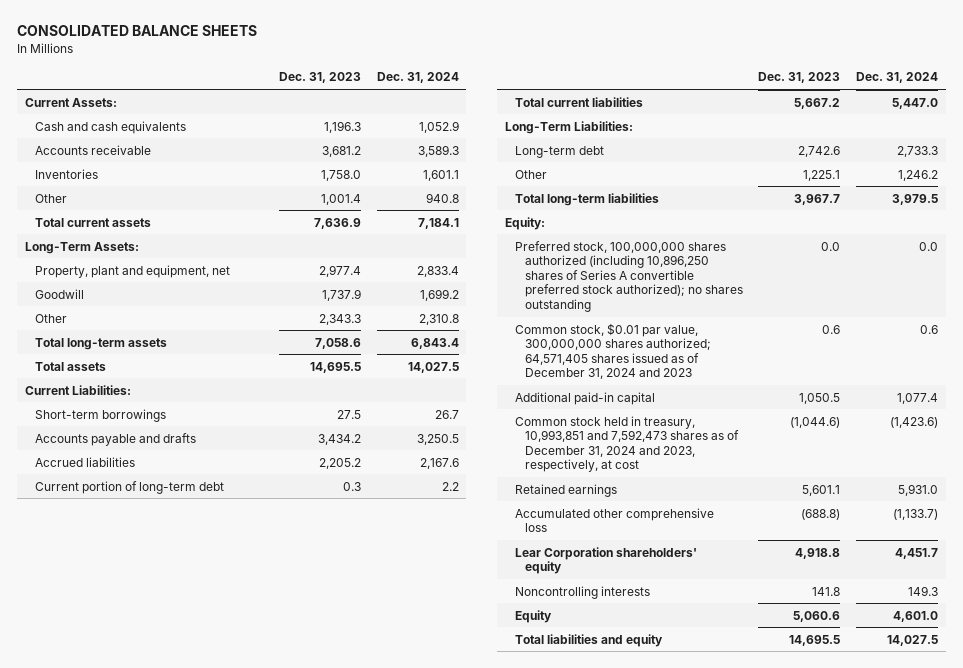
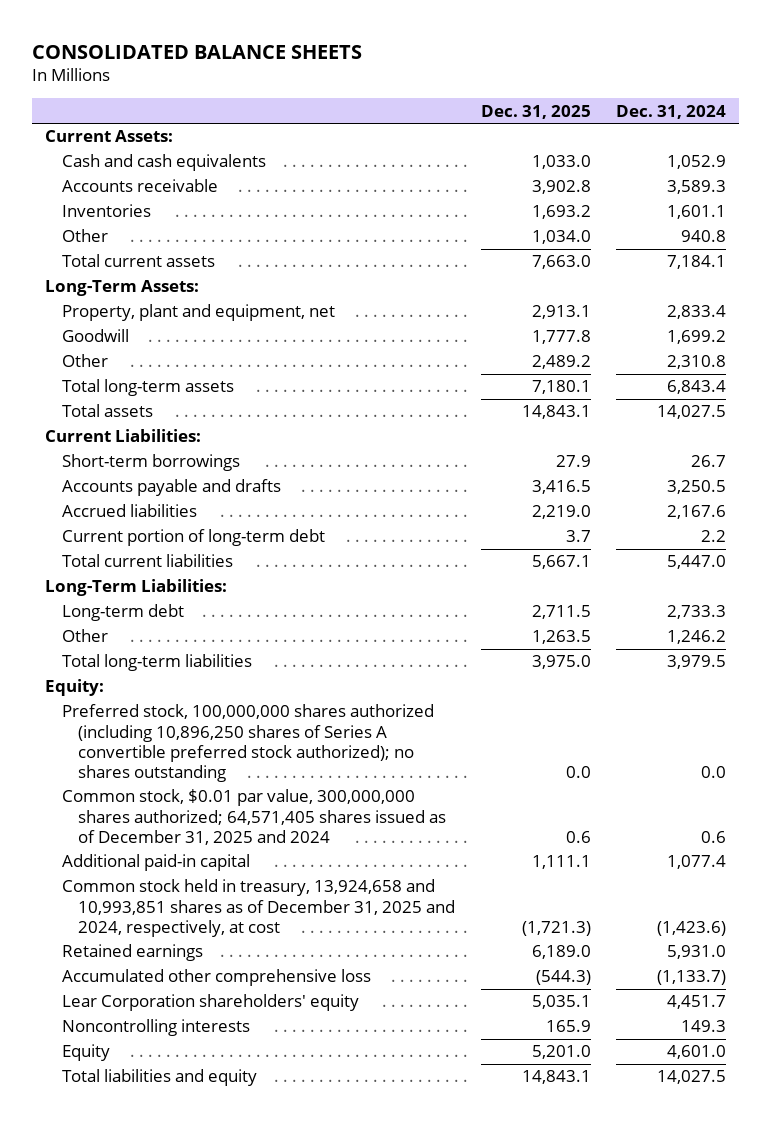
[278,72,361,84] Dec. 31, 2023 -> none
none -> [480,104,591,119] Dec. 31, 2025
[514,322,711,380] Common stock, $0.01 par value, 300,000,000 shares authorized; 64,571,405 shares issued as of December 31, 2024 and 2023 -> [61,789,447,845] Common stock, $0.01 par value, 300,000,000 shares authorized; 64,571,405 shares issued as of December 31, 2025 and 2024
[514,415,739,473] Common stock held in treasury, 10,993,851 and 7,592,473 shares as of December 31, 2024 and 2023, respectively, at cost -> [61,879,456,937] Common stock held in treasury, 13,924,658 and 10,993,851 shares as of December 31, 2025 and 2024, respectively, at cost

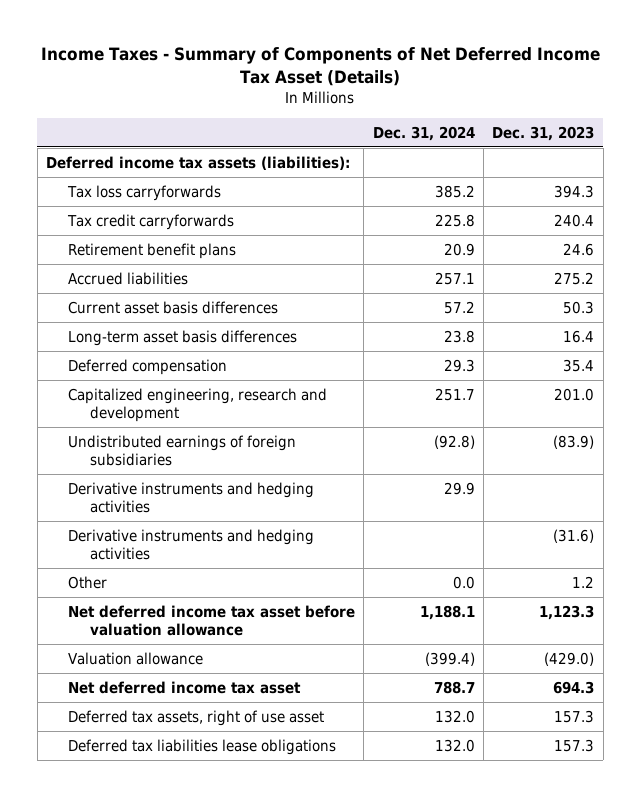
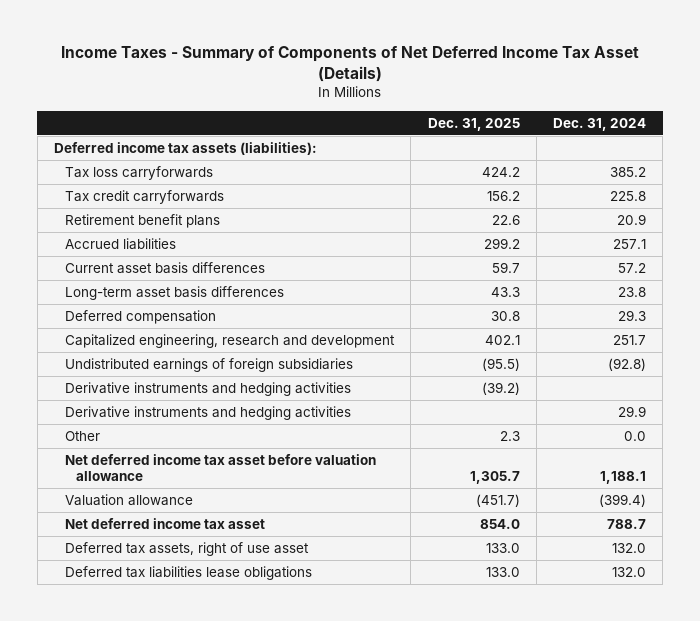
[492,125,595,141] Dec. 31, 2023 -> none
none -> [427,117,520,131] Dec. 31, 2025
[68,482,315,513] Derivative instruments and hedging activities -> [65,405,352,420] Derivative instruments and hedging activities

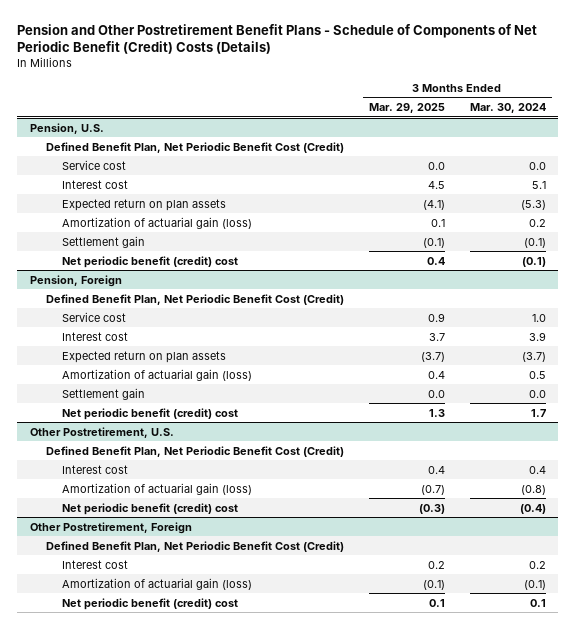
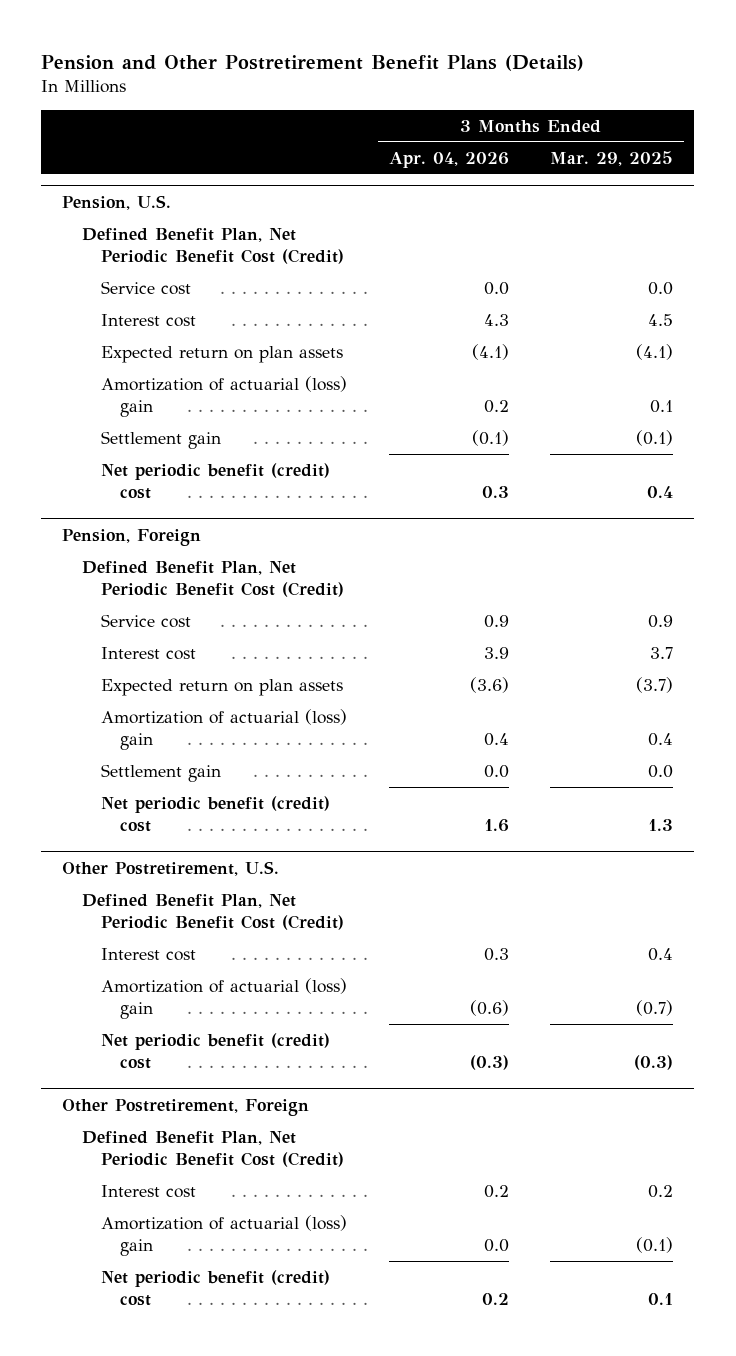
[17,23,538,54] Pension and Other Postretirement Benefit Plans - Schedule of Components of Net Periodic Benefit (Credit) Costs (Details) -> [41,54,585,71] Pension and Other Postretirement Benefit Plans (Details)
[469,103,546,114] Mar. 30, 2024 -> none
none -> [388,151,509,168] Apr. 04, 2026
[61,216,252,229] Amortization of actuarial gain (loss) -> [100,376,347,417] Amortization of actuarial (loss) gain
[61,368,252,381] Amortization of actuarial gain (loss) -> [100,709,347,750] Amortization of actuarial (loss) gain
[61,482,252,495] Amortization of actuarial gain (loss) -> [100,978,347,1019] Amortization of actuarial (loss) gain
[61,577,252,590] Amortization of actuarial gain (loss) -> [100,1215,347,1256] Amortization of actuarial (loss) gain

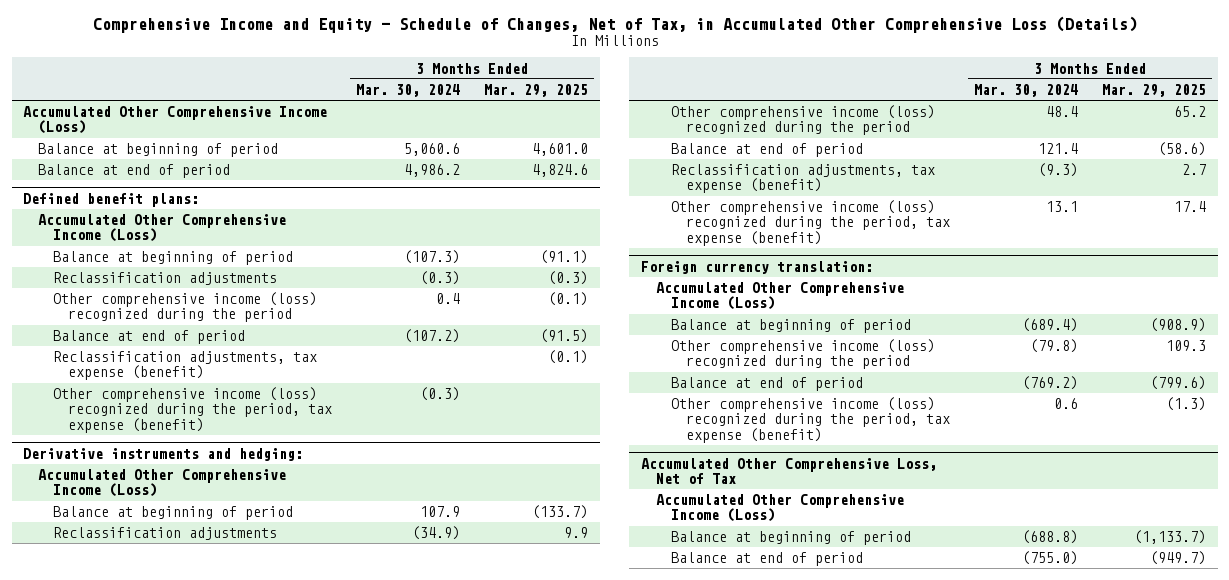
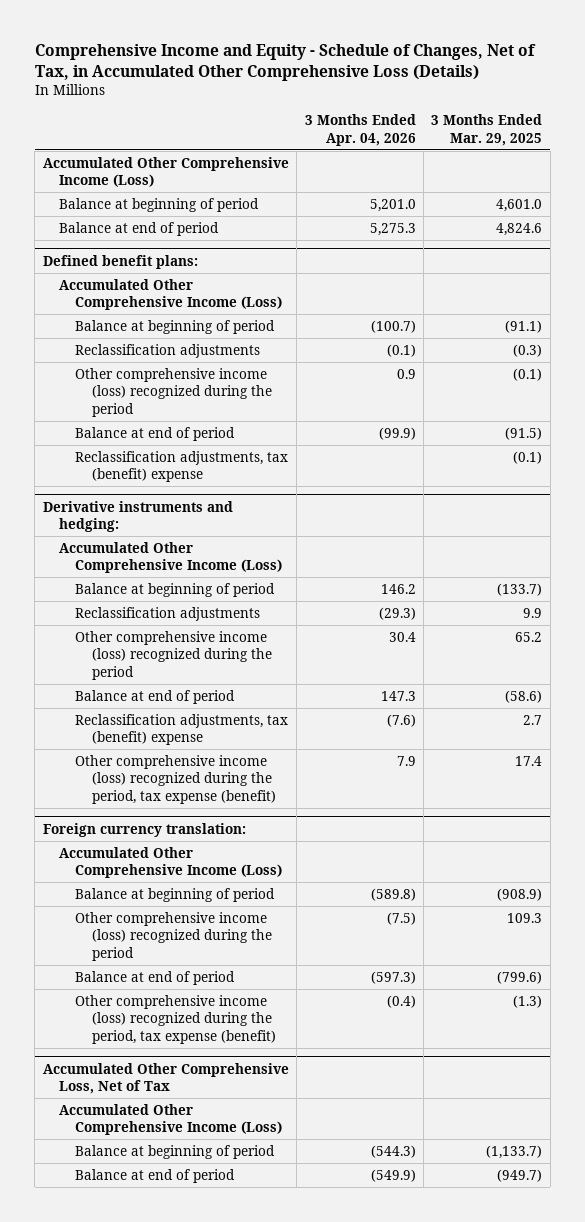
[356,83,461,97] Mar. 30, 2024 -> none
none -> [304,114,416,146] 3 Months Ended Apr. 04, 2026
[53,387,333,433] Other comprehensive income (loss) recognized during the period, tax expense (benefit) -> none
[53,351,318,381] Reclassification adjustments, tax expense (benefit) -> [75,450,289,483] Reclassification adjustments, tax (benefit) expense
[671,164,936,194] Reclassification adjustments, tax expense (benefit) -> [75,713,289,746] Reclassification adjustments, tax (benefit) expense

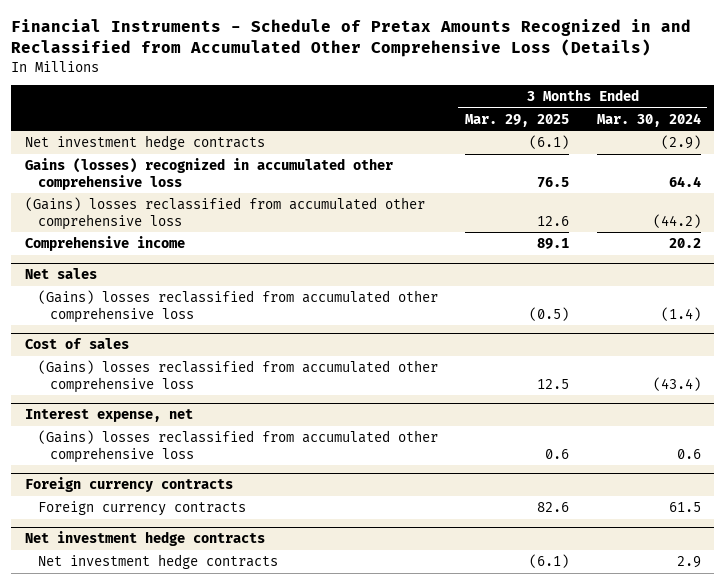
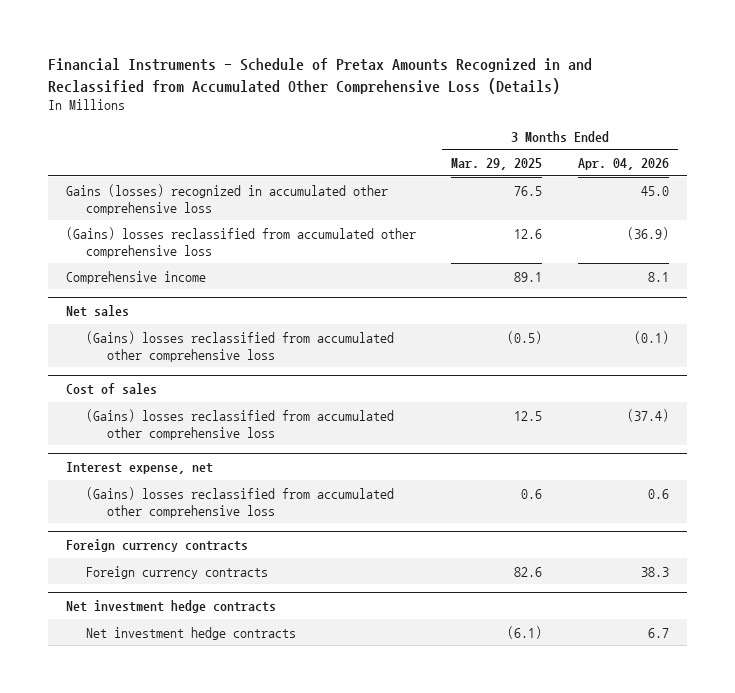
[596,112,701,127] Mar. 30, 2024 -> none
none -> [578,158,670,171] Apr. 04, 2026
[24,135,265,151] Net investment hedge contracts -> none

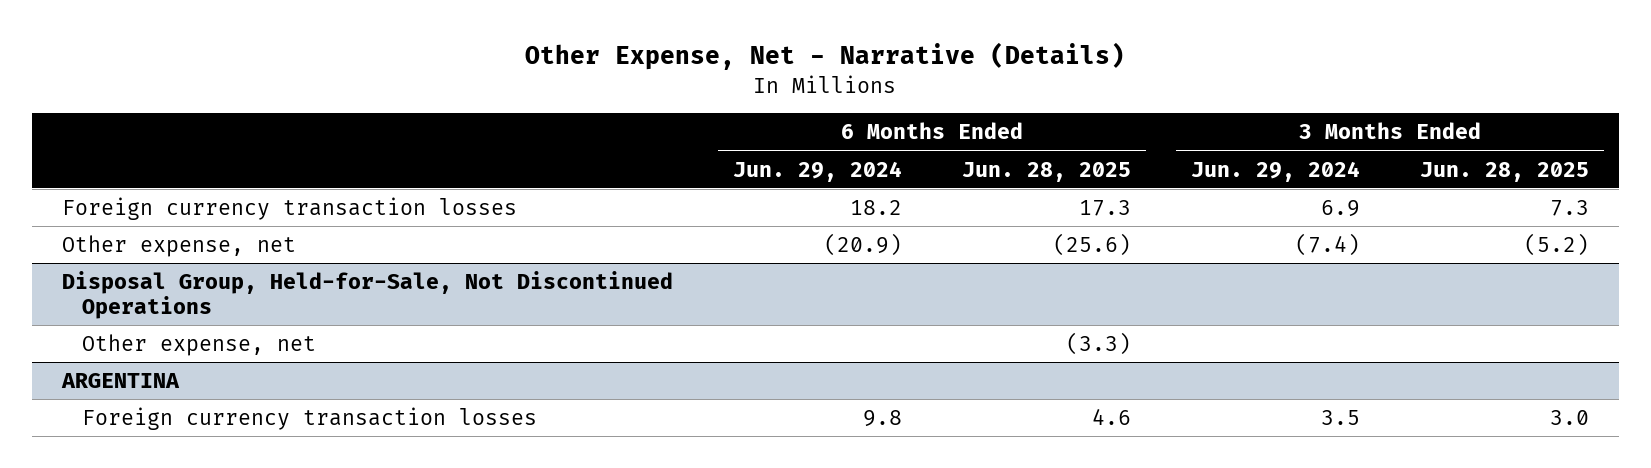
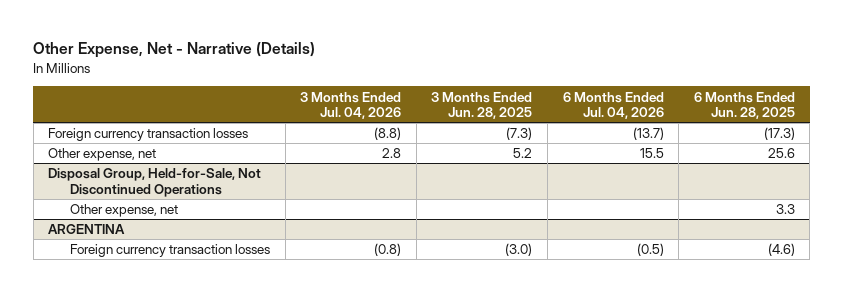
[732,160,902,182] Jun. 29, 2024 -> none
[1190,160,1360,182] Jun. 29, 2024 -> none
none -> [300,91,402,120] 3 Months Ended Jul. 04, 2026
none -> [562,91,664,120] 6 Months Ended Jul. 04, 2026
[1078,199,1131,216] 17.3 -> [763,127,795,141] (17.3)
[1549,199,1589,216] 7.3 -> [506,127,533,141] (7.3)
[1052,232,1131,256] (25.6) -> [767,148,795,159] 25.6
[1523,232,1589,256] (5.2) -> [513,148,533,159] 5.2
[1065,331,1131,355] (3.3) -> [775,204,795,215] 3.3
[1091,407,1131,425] 4.6 -> [767,243,795,257] (4.6)
[1549,409,1589,425] 3.0 -> [505,243,533,257] (3.0)

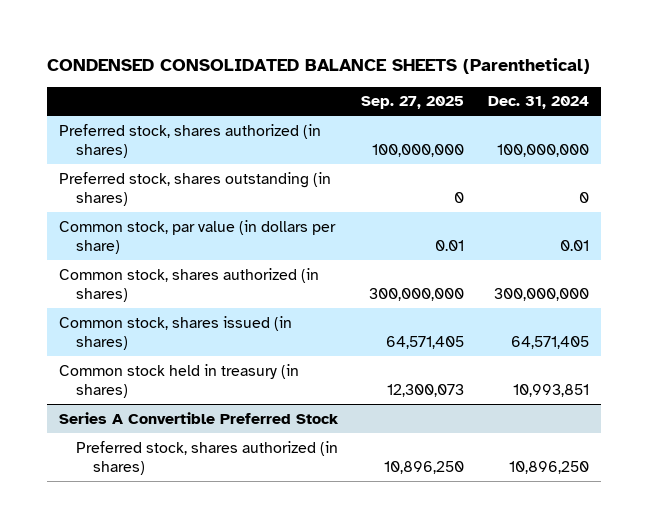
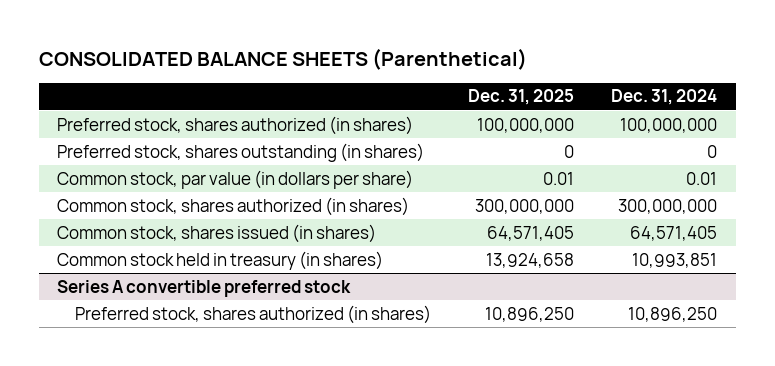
[47,58,591,75] CONDENSED CONSOLIDATED BALANCE SHEETS (Parenthetical) -> [38,47,527,70] CONSOLIDATED BALANCE SHEETS (Parenthetical)
[361,96,465,110] Sep. 27, 2025 -> none
none -> [468,89,575,106] Dec. 31, 2025
[58,411,339,424] Series A Convertible Preferred Stock -> [57,279,352,297] Series A convertible preferred stock

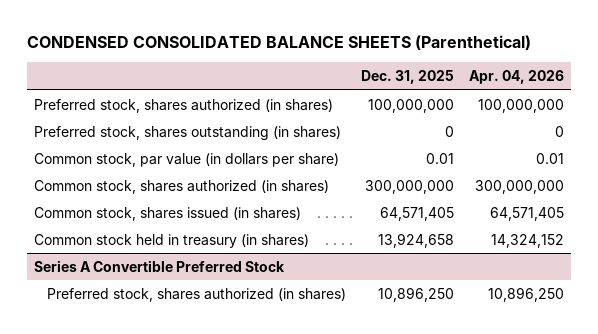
[38,47,527,70] CONSOLIDATED BALANCE SHEETS (Parenthetical) -> [26,35,531,51] CONDENSED CONSOLIDATED BALANCE SHEETS (Parenthetical)
[611,89,718,106] Dec. 31, 2024 -> none
none -> [468,70,564,85] Apr. 04, 2026
[57,279,352,297] Series A convertible preferred stock -> [34,259,286,272] Series A Convertible Preferred Stock

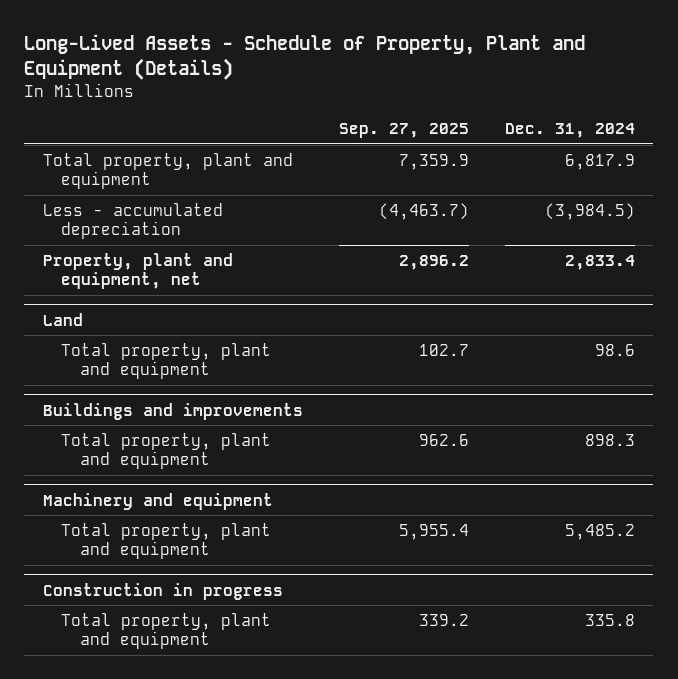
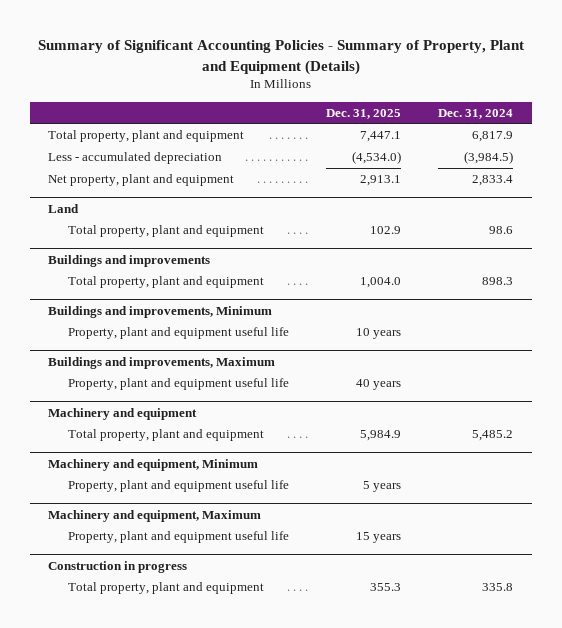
[24,33,586,80] Long-Lived Assets - Schedule of Property, Plant and Equipment (Details) -> [37,40,524,75] Summary of Significant Accounting Policies - Summary of Property, Plant and Equipment (Details)
[338,123,469,139] Sep. 27, 2025 -> none
none -> [326,108,402,119] Dec. 31, 2025
[42,253,233,289] Property, plant and equipment, net -> [48,174,235,187] Net property, plant and equipment
none -> [48,305,273,318] Buildings and improvements, Minimum
none -> [67,327,289,340] Property, plant and equipment useful life
none -> [48,356,276,369] Buildings and improvements, Maximum
none -> [67,378,289,391] Property, plant and equipment useful life
none -> [48,458,259,471] Machinery and equipment, Minimum
none -> [67,480,289,493] Property, plant and equipment useful life
none -> [48,509,262,522] Machinery and equipment, Maximum
none -> [67,531,289,544] Property, plant and equipment useful life

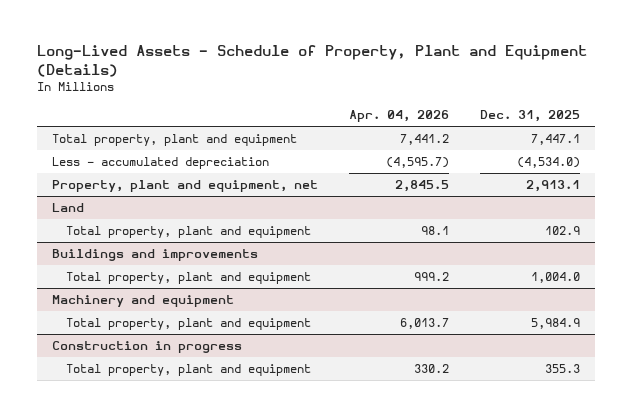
[37,40,524,75] Summary of Significant Accounting Policies - Summary of Property, Plant and Equipment (Details) -> [37,44,588,77] Long-Lived Assets - Schedule of Property, Plant and Equipment (Details)
[438,108,514,119] Dec. 31, 2024 -> none
none -> [349,110,450,123] Apr. 04, 2026
[48,174,235,187] Net property, plant and equipment -> [52,180,319,193] Property, plant and equipment, net
[48,305,273,318] Buildings and improvements, Minimum -> none
[67,327,289,340] Property, plant and equipment useful life -> none
[48,356,276,369] Buildings and improvements, Maximum -> none
[67,378,289,391] Property, plant and equipment useful life -> none
[48,458,259,471] Machinery and equipment, Minimum -> none
[67,480,289,493] Property, plant and equipment useful life -> none
[48,509,262,522] Machinery and equipment, Maximum -> none
[67,531,289,544] Property, plant and equipment useful life -> none

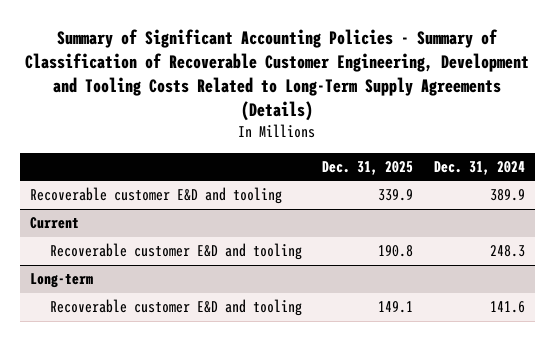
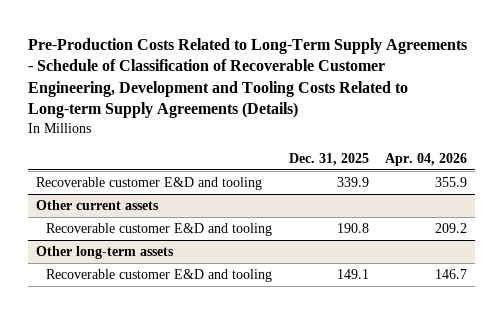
[25,28,530,122] Summary of Significant Accounting Policies - Summary of Classification of Recoverable Customer Engineering, Development and Tooling Costs Related to Long-Term Supply Agreements (Details) -> [28,37,468,119] Pre-Production Costs Related to Long-Term Supply Agreements - Schedule of Classification of Recoverable Customer Engineering, Development and Tooling Costs Related to Long-term Supply Agreements (Details)
[433,161,525,176] Dec. 31, 2024 -> none
none -> [384,152,467,166] Apr. 04, 2026
[30,217,80,230] Current -> [36,200,160,211] Other current assets
[30,273,94,289] Long-term -> [36,246,175,260] Other long-term assets

